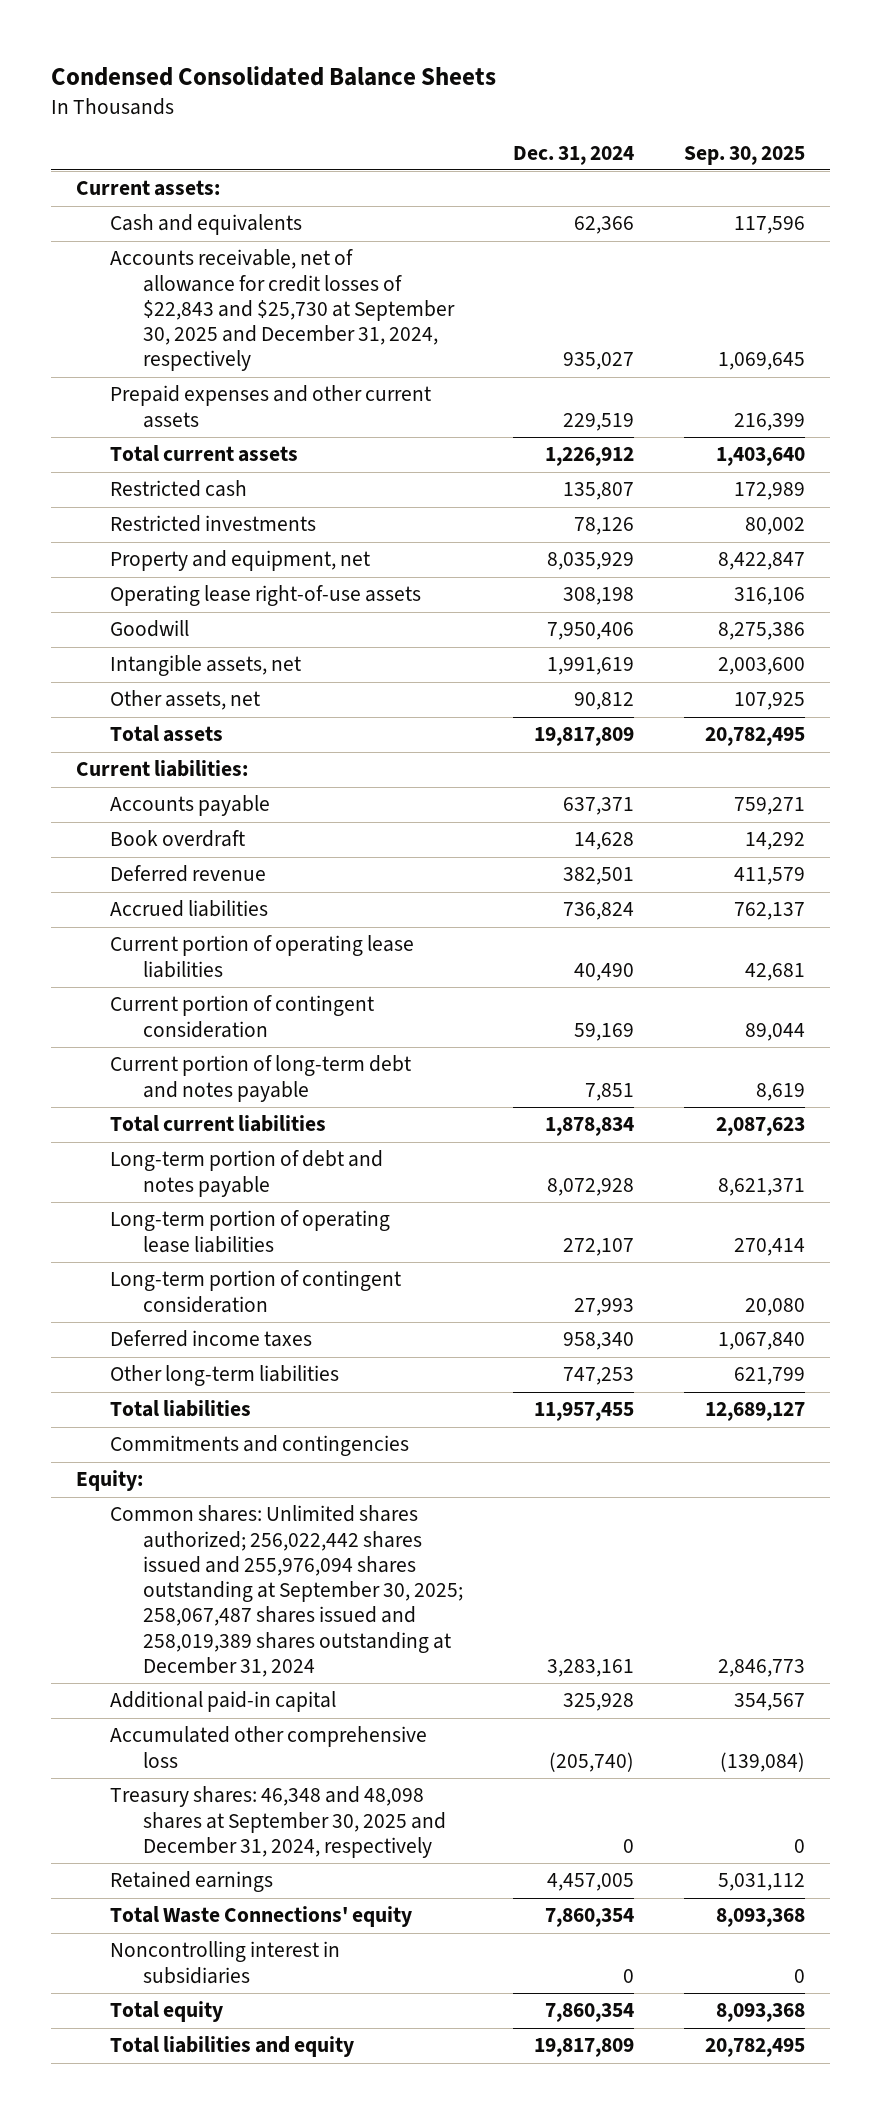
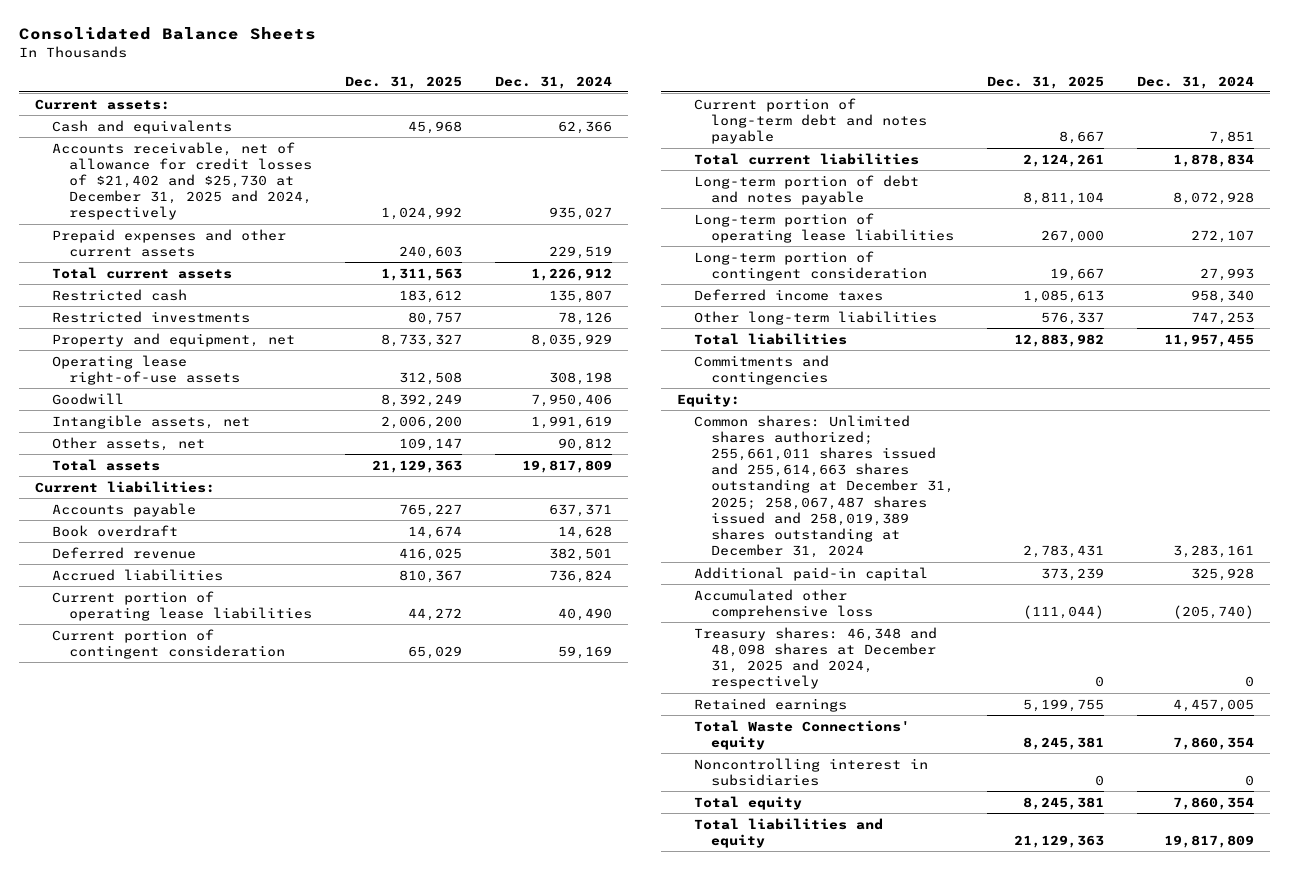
[51,65,497,86] Condensed Consolidated Balance Sheets -> [18,27,316,41] Consolidated Balance Sheets
[684,145,806,165] Sep. 30, 2025 -> none
none -> [344,75,462,89] Dec. 31, 2025
[109,249,456,372] Accounts receivable, net of allowance for credit losses of $22,843 and $25,730 at September 30, 2025 and December 31, 2024, respectively -> [51,141,312,221] Accounts receivable, net of allowance for credit losses of $21,402 and $25,730 at December 31, 2025 and 2024, respectively
[109,1505,464,1677] Common shares: Unlimited shares authorized; 256,022,442 shares issued and 255,976,094 shares outstanding at September 30, 2025; 258,067,487 shares issued and 258,019,389 shares outstanding at December 31, 2024 -> [693,414,954,559] Common shares: Unlimited shares authorized; 255,661,011 shares issued and 255,614,663 shares outstanding at December 31, 2025; 258,067,487 shares issued and 258,019,389 shares outstanding at December 31, 2024
[109,1786,447,1858] Treasury shares: 46,348 and 48,098 shares at September 30, 2025 and December 31, 2024, respectively -> [693,626,937,690] Treasury shares: 46,348 and 48,098 shares at December 31, 2025 and 2024, respectively

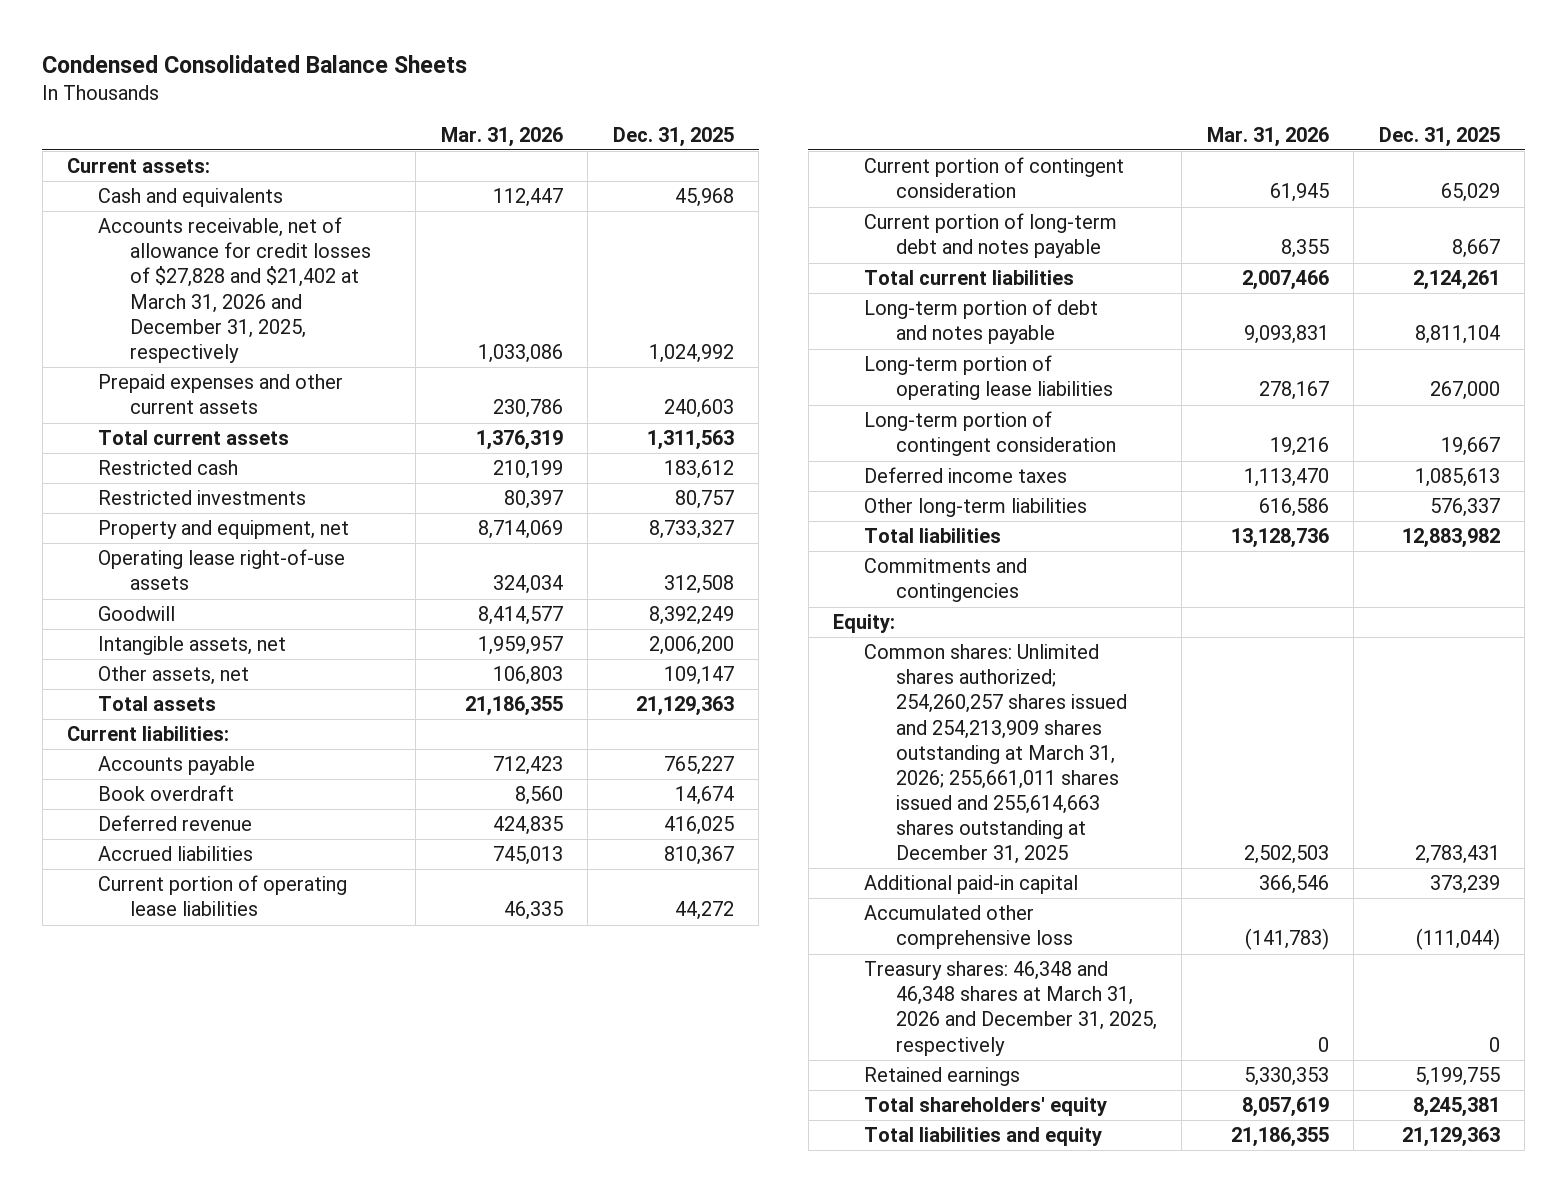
[18,27,316,41] Consolidated Balance Sheets -> [42,54,468,73] Condensed Consolidated Balance Sheets
[494,75,612,89] Dec. 31, 2024 -> none
none -> [440,126,563,147] Mar. 31, 2026
[51,141,312,221] Accounts receivable, net of allowance for credit losses of $21,402 and $25,730 at December 31, 2025 and 2024, respectively -> [98,217,371,363] Accounts receivable, net of allowance for credit losses of $27,828 and $21,402 at March 31, 2026 and December 31, 2025, respectively
[693,414,954,559] Common shares: Unlimited shares authorized; 255,661,011 shares issued and 255,614,663 shares outstanding at December 31, 2025; 258,067,487 shares issued and 258,019,389 shares outstanding at December 31, 2024 -> [864,644,1127,864] Common shares: Unlimited shares authorized; 254,260,257 shares issued and 254,213,909 shares outstanding at March 31, 2026; 255,661,011 shares issued and 255,614,663 shares outstanding at December 31, 2025
[693,626,937,690] Treasury shares: 46,348 and 48,098 shares at December 31, 2025 and 2024, respectively -> [864,961,1157,1056] Treasury shares: 46,348 and 46,348 shares at March 31, 2026 and December 31, 2025, respectively
[693,719,910,750] Total Waste Connections' equity -> none
[693,757,928,786] Noncontrolling interest in subsidiaries -> none
[693,795,802,810] Total equity -> [864,1097,1108,1117] Total shareholders' equity

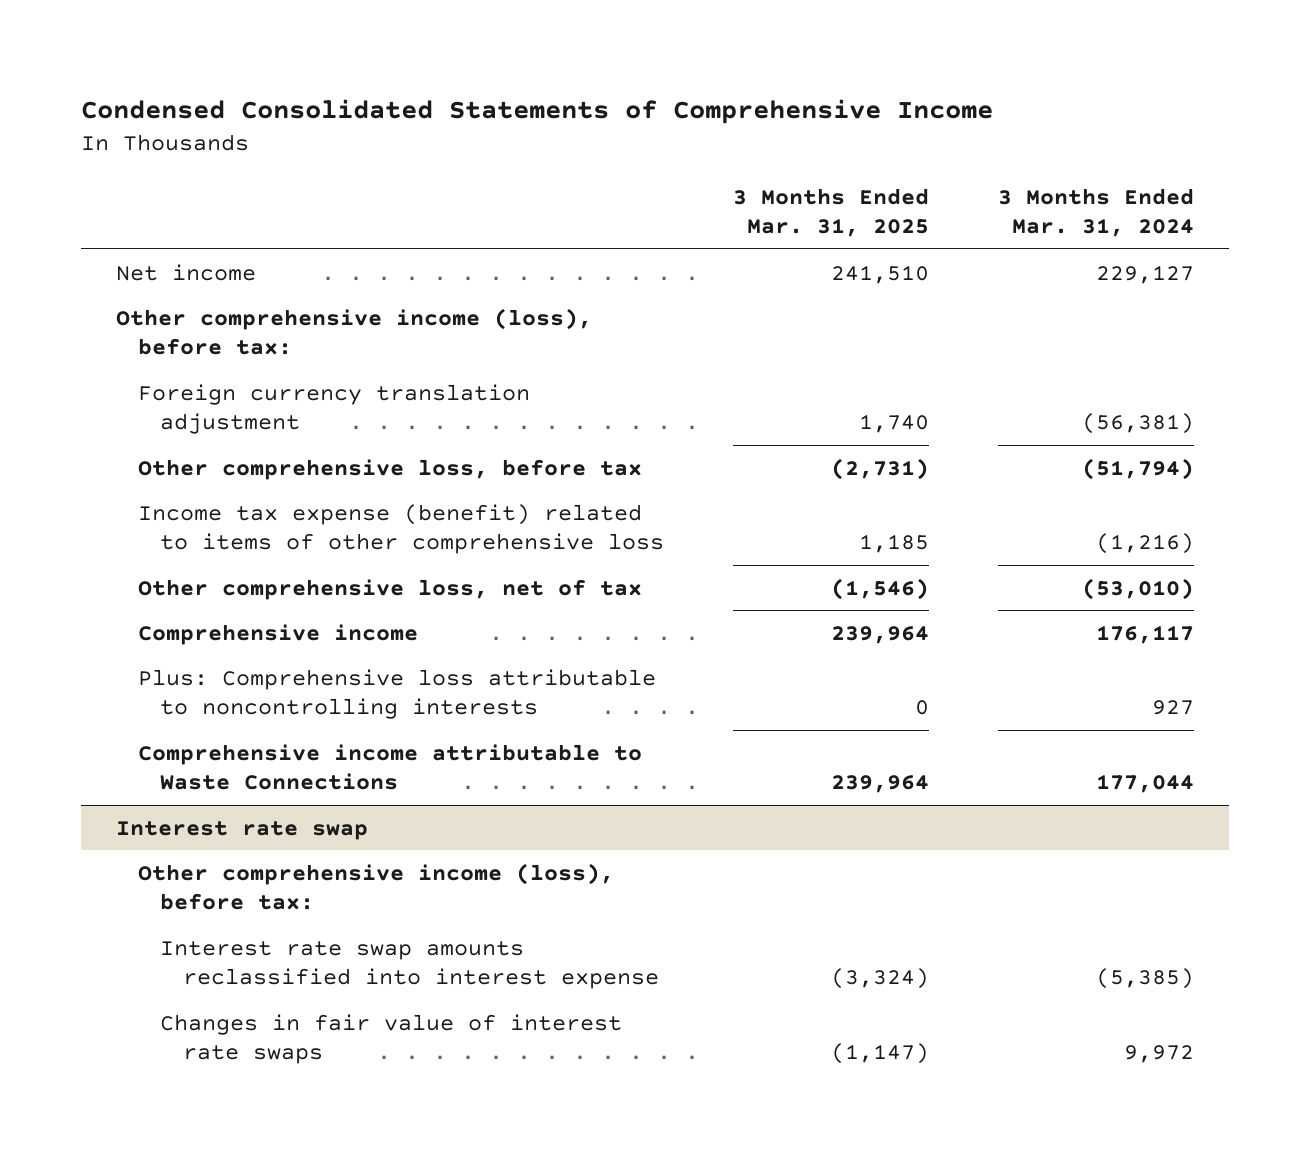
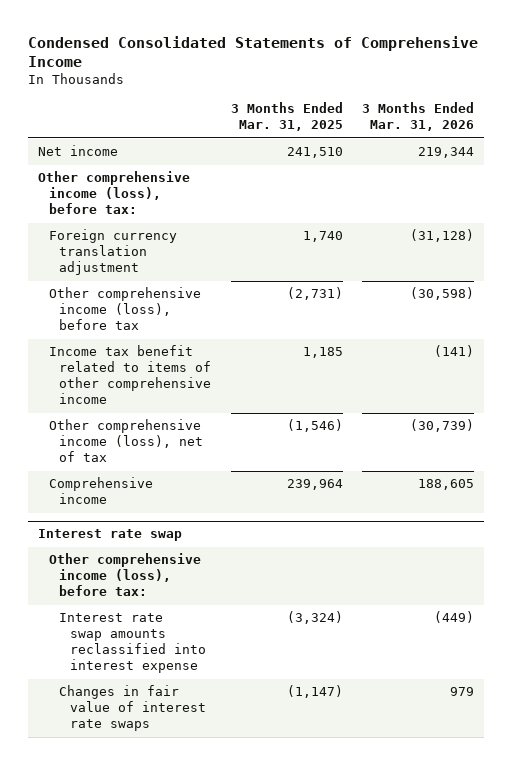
[998,187,1195,237] 3 Months Ended Mar. 31, 2024 -> none
none -> [362,102,475,132] 3 Months Ended Mar. 31, 2026
[138,458,643,480] Other comprehensive loss, before tax -> [48,287,201,331] Other comprehensive income (loss), before tax
[138,503,665,554] Income tax expense (benefit) related to items of other comprehensive loss -> [48,345,212,405] Income tax benefit related to items of other comprehensive income
[138,578,643,600] Other comprehensive loss, net of tax -> [48,419,204,463] Other comprehensive income (loss), net of tax
[138,668,657,719] Plus: Comprehensive loss attributable to noncontrolling interests -> none
[138,743,643,790] Comprehensive income attributable to Waste Connections -> none

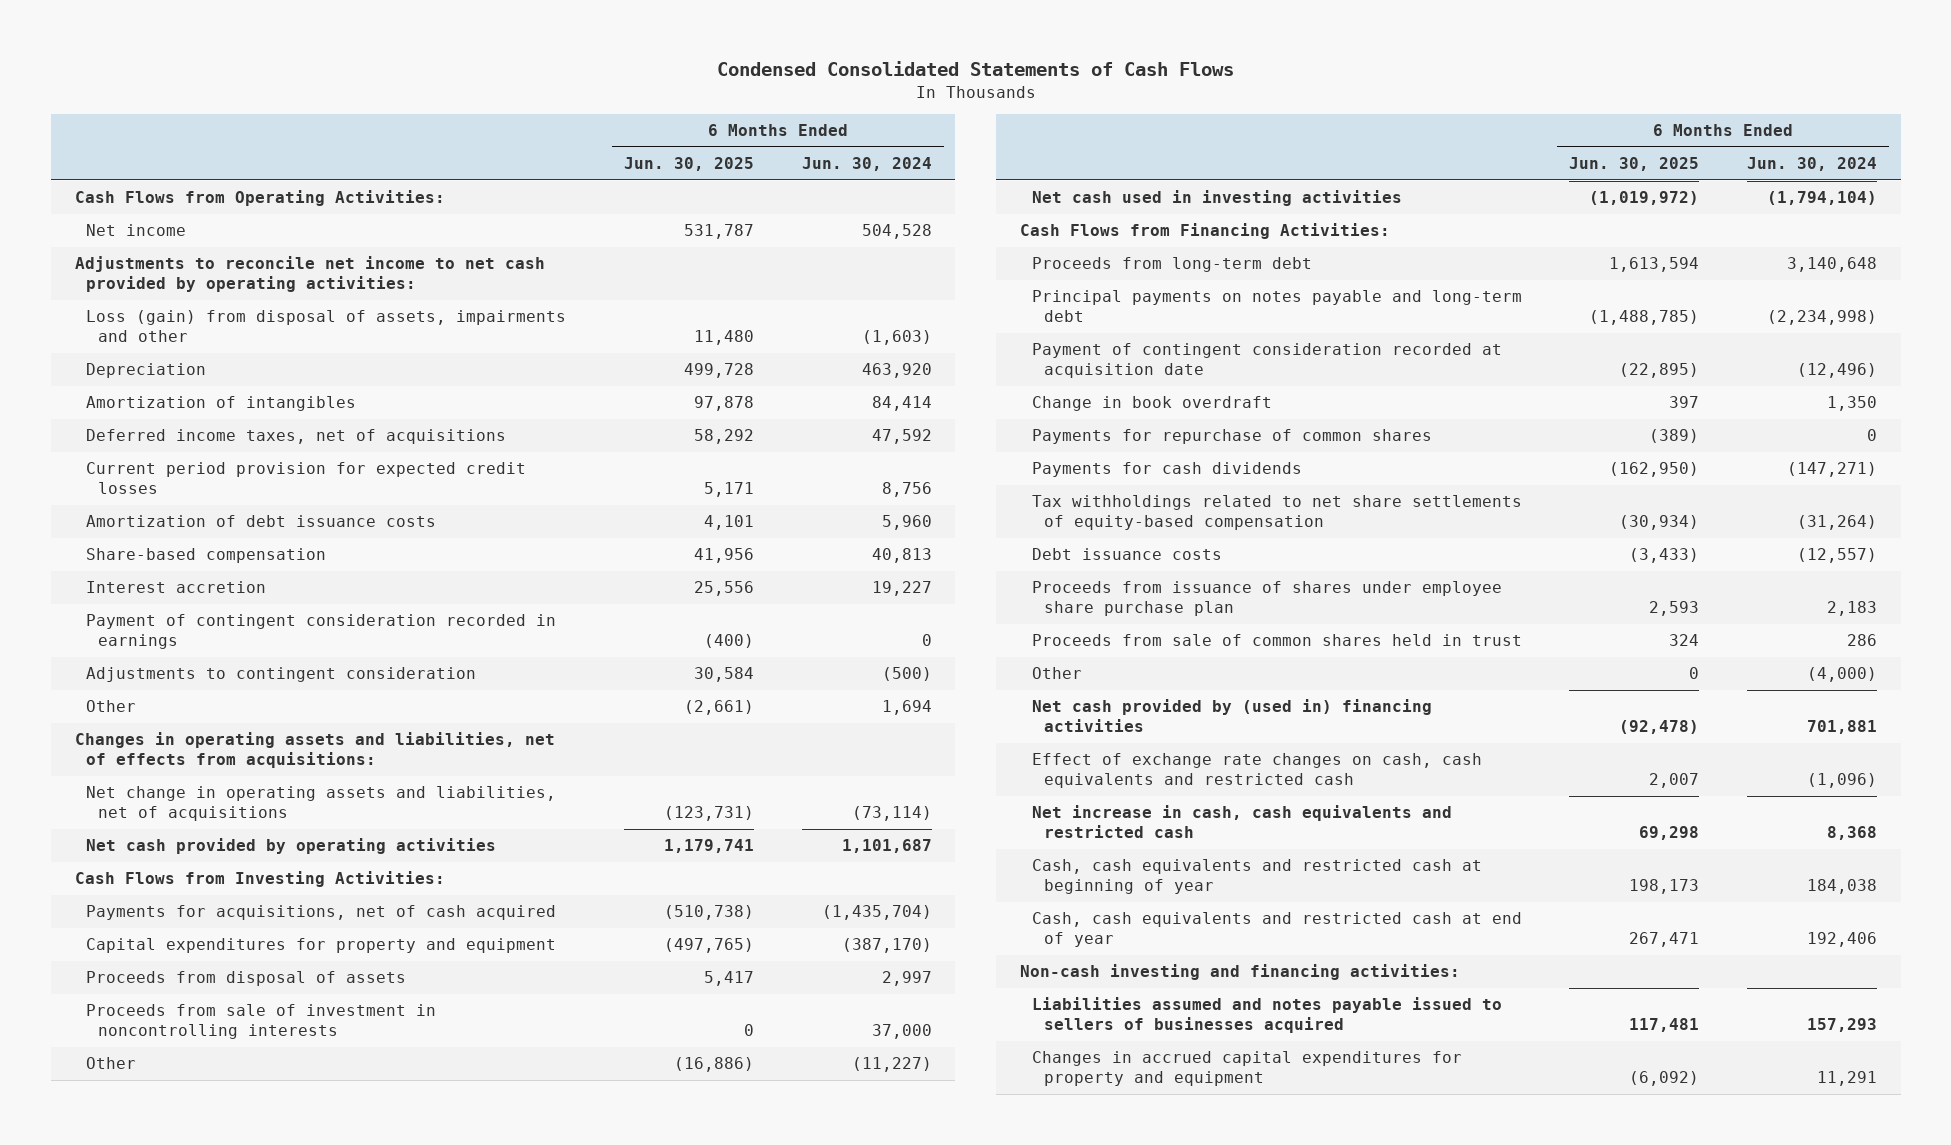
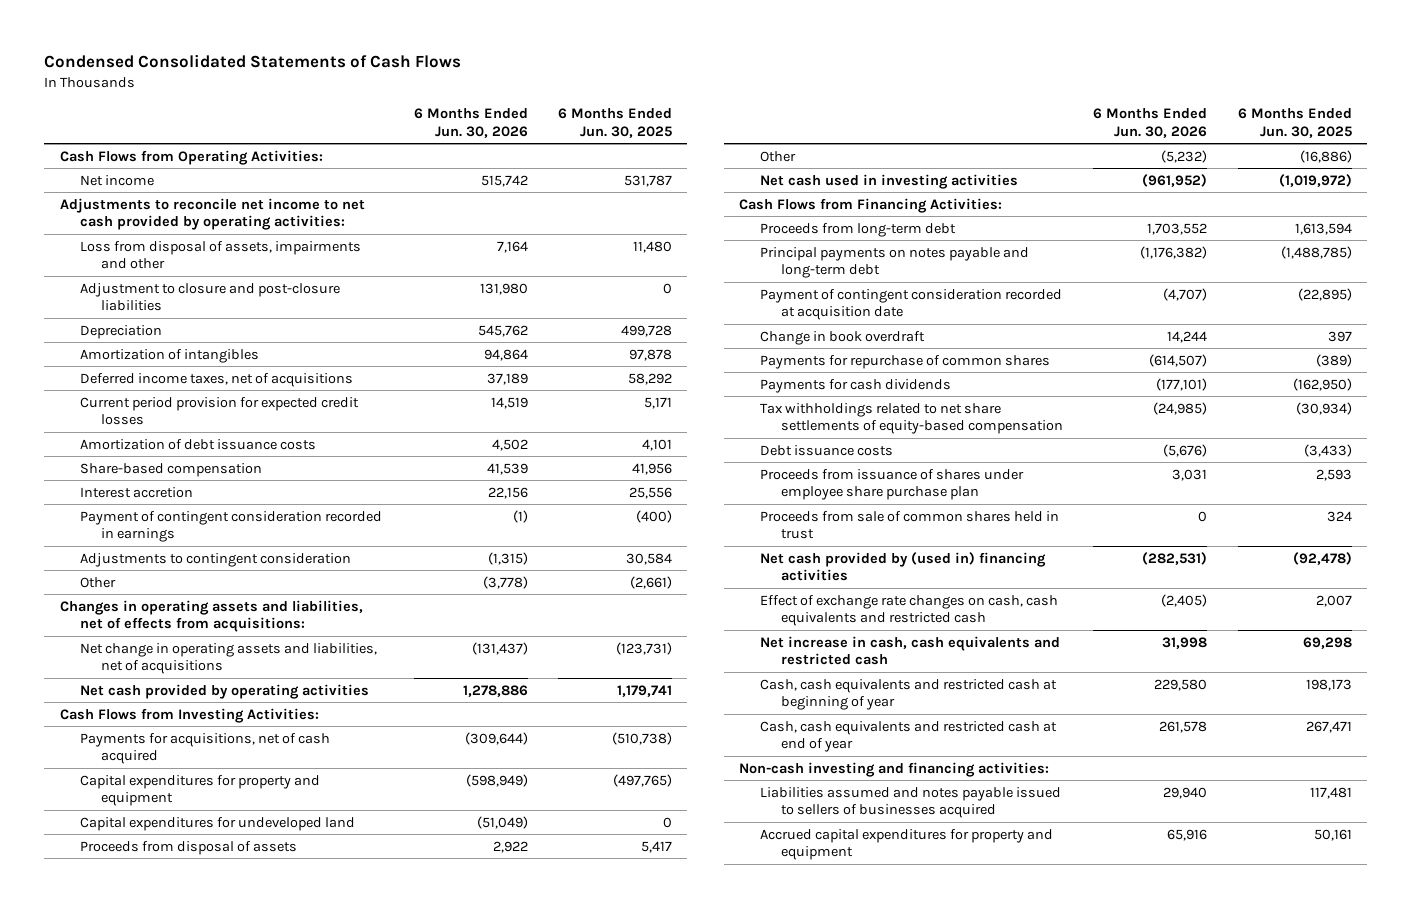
[801,157,932,172] Jun. 30, 2024 -> none
none -> [413,108,528,138] 6 Months Ended Jun. 30, 2026
[86,310,567,343] Loss (gain) from disposal of assets, impairments and other -> [80,240,362,270] Loss from disposal of assets, impairments and other
none -> [80,282,341,312] Adjustment to closure and post-closure liabilities
none -> [80,816,356,831] Capital expenditures for undeveloped land
[86,1004,437,1040] Proceeds from sale of investment in noncontrolling interests -> none
[1031,667,1082,680] Other -> none
[1031,1051,1462,1087] Changes in accrued capital expenditures for property and equipment -> [759,828,1053,861] Accrued capital expenditures for property and equipment
[1629,1071,1700,1087] (6,092) -> [1313,828,1352,841] 50,161

